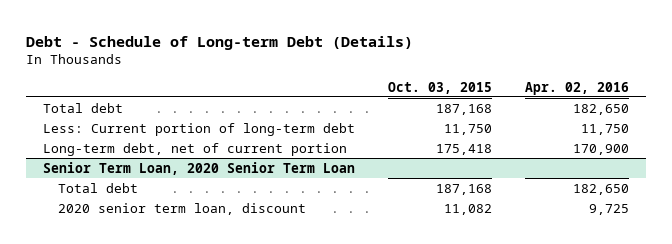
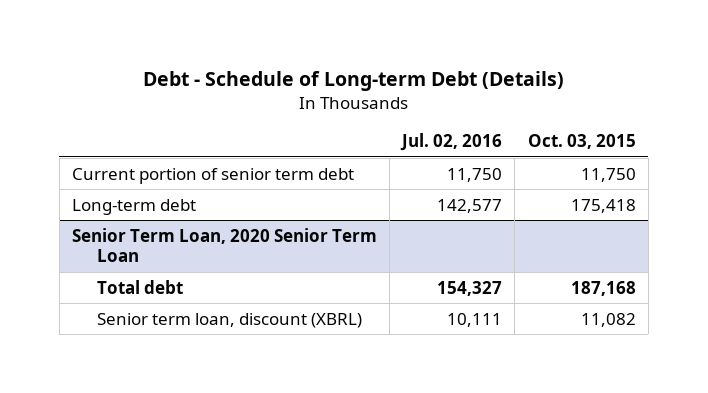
[525,81,630,95] Apr. 02, 2016 -> none
none -> [400,133,503,152] Jul. 02, 2016
[42,102,123,113] Total debt -> none
[42,122,355,136] Less: Current portion of long-term debt -> [71,167,354,184] Current portion of senior term debt
[42,142,347,156] Long-term debt, net of current portion -> [71,198,196,215] Long-term debt
[58,202,307,215] 2020 senior term loan, discount -> [96,312,362,328] Senior term loan, discount (XBRL)

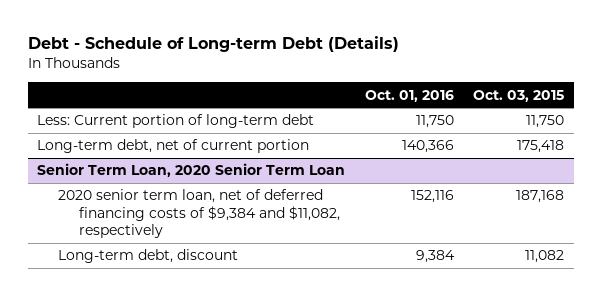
[400,133,503,152] Jul. 02, 2016 -> none
none -> [364,89,454,102] Oct. 01, 2016
[71,167,354,184] Current portion of senior term debt -> [37,114,315,129] Less: Current portion of long-term debt
[71,198,196,215] Long-term debt -> [37,139,310,154] Long-term debt, net of current portion
[96,279,183,294] Total debt -> [58,189,341,239] 2020 senior term loan, net of deferred financing costs of $9,384 and $11,082, respectively
[96,312,362,328] Senior term loan, discount (XBRL) -> [58,249,239,264] Long-term debt, discount

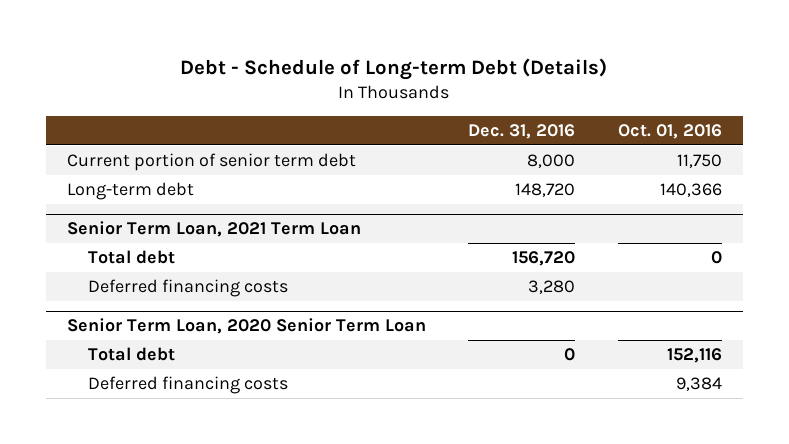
[473,89,565,102] Oct. 03, 2015 -> none
none -> [468,123,576,139] Dec. 31, 2016
[37,114,315,129] Less: Current portion of long-term debt -> [67,152,357,171] Current portion of senior term debt
[37,139,310,154] Long-term debt, net of current portion -> [67,181,195,200] Long-term debt
none -> [67,221,362,238] Senior Term Loan, 2021 Term Loan
none -> [87,249,175,264] Total debt
none -> [87,278,288,297] Deferred financing costs
[58,189,341,239] 2020 senior term loan, net of deferred financing costs of $9,384 and $11,082, respectively -> [87,346,175,361] Total debt
[58,249,239,264] Long-term debt, discount -> [87,375,288,394] Deferred financing costs

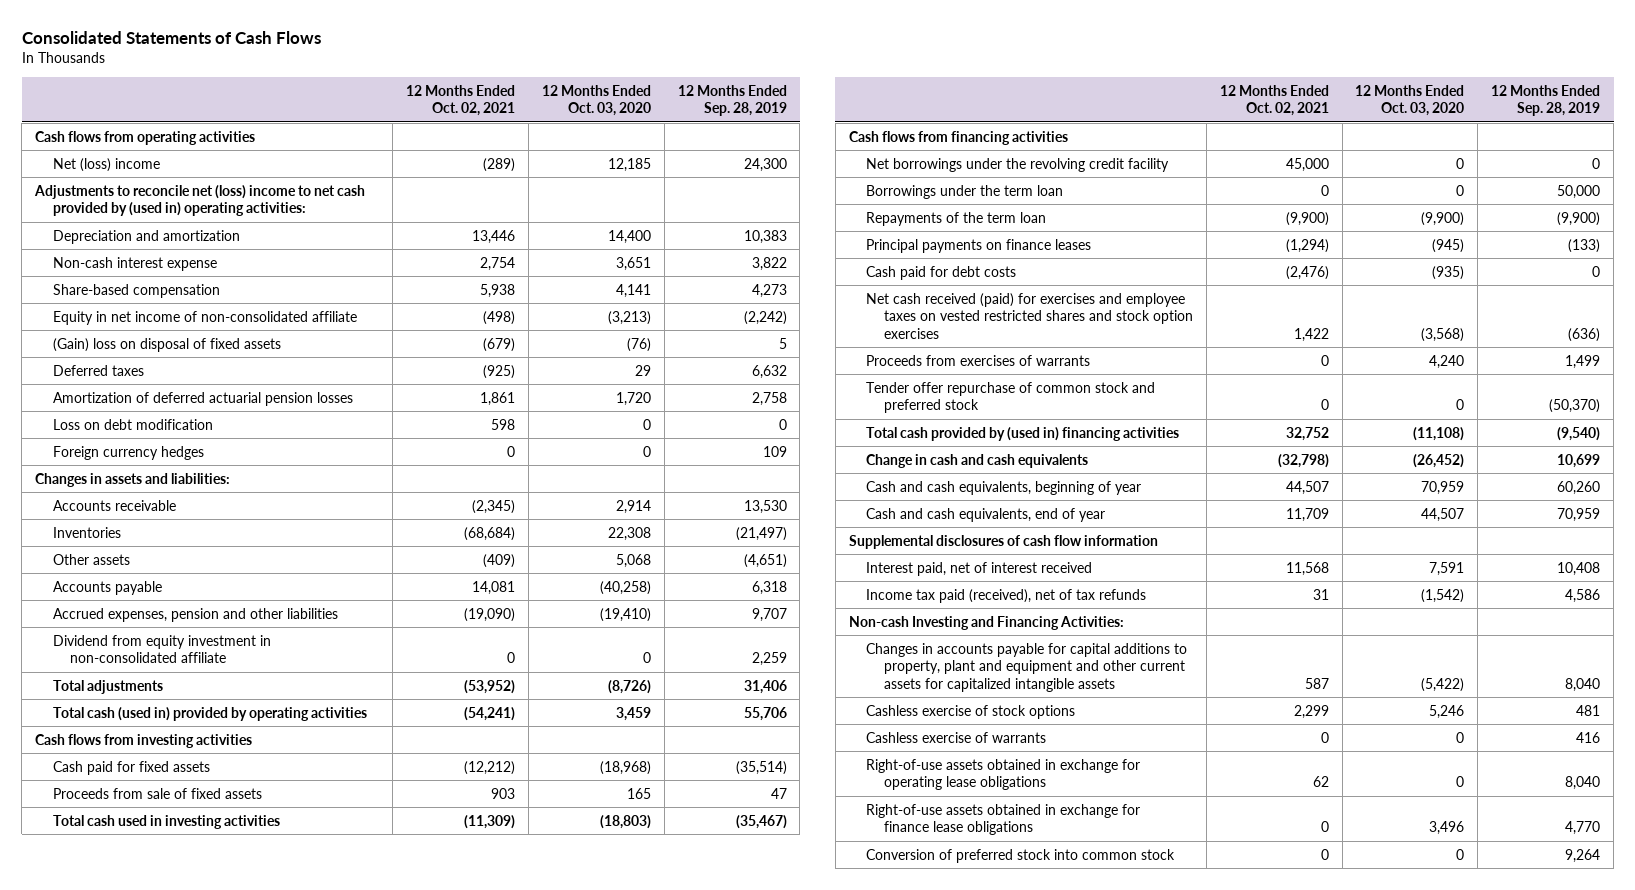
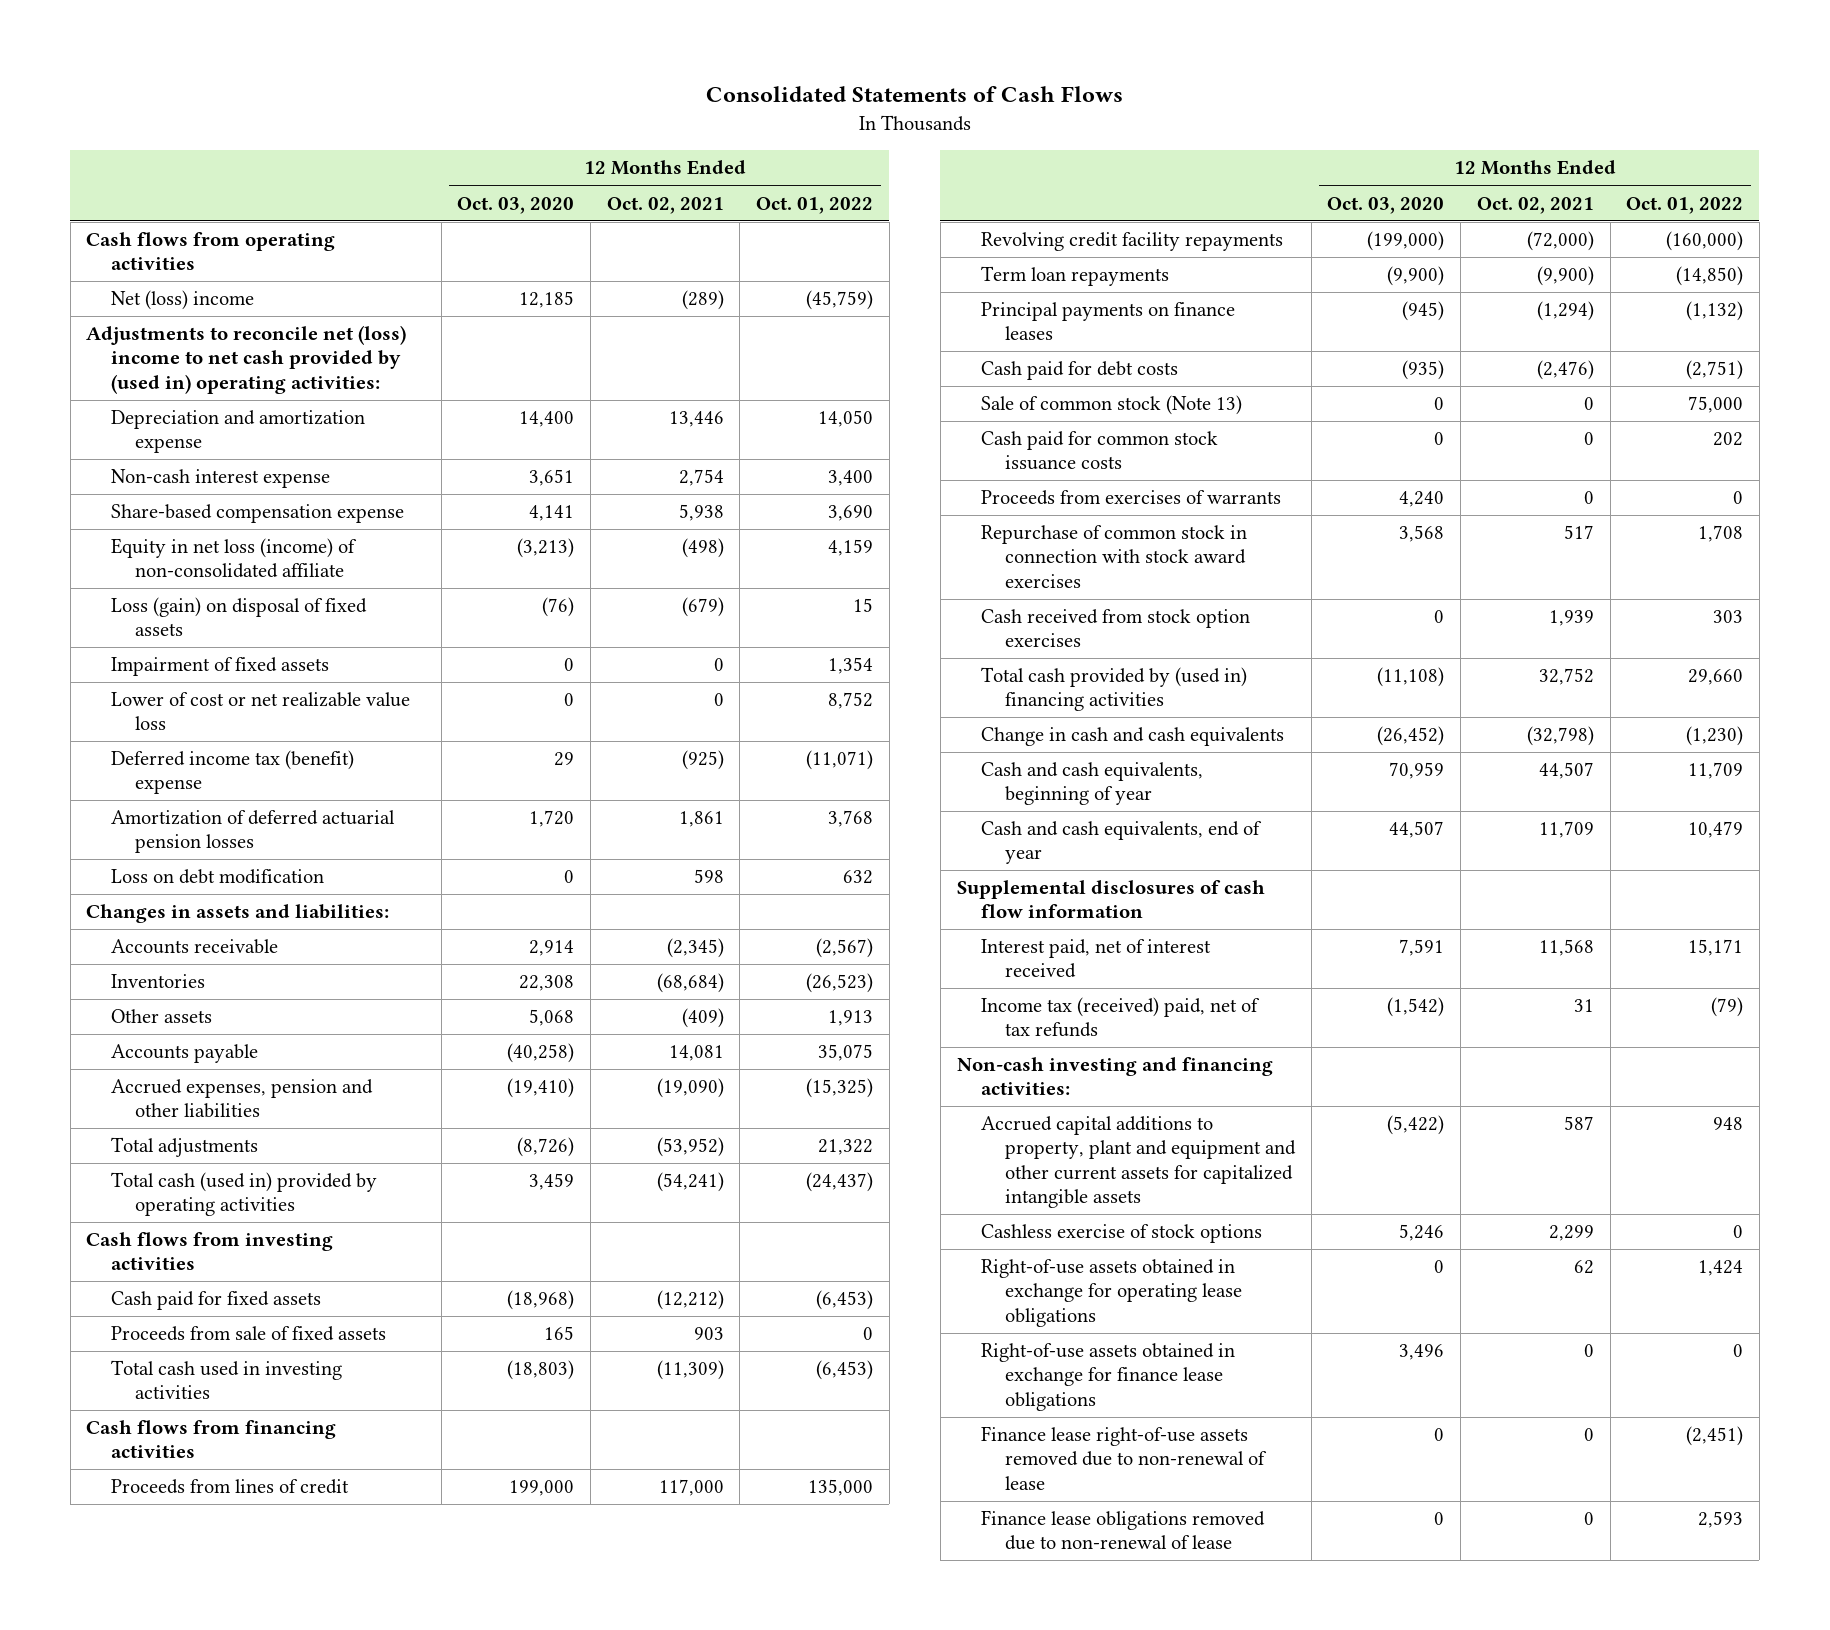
[677,84,787,117] 12 Months Ended Sep. 28, 2019 -> none
none -> [756,196,874,214] Oct. 01, 2022
[52,229,240,244] Depreciation and amortization -> [110,410,365,454] Depreciation and amortization expense
[52,283,220,298] Share-based compensation -> [110,504,404,524] Share-based compensation expense
[52,310,357,325] Equity in net income of non-consolidated affiliate -> [110,538,357,579] Equity in net loss (income) of non-consolidated affiliate
[52,337,281,352] (Gain) loss on disposal of fixed assets -> [110,597,367,637] Loss (gain) on disposal of fixed assets
none -> [110,657,329,677] Impairment of fixed assets
none -> [110,692,410,731] Lower of cost or net realizable value loss
[52,364,144,376] Deferred taxes -> [110,750,354,795] Deferred income tax (benefit) expense
[52,445,204,460] Foreign currency hedges -> none
[52,634,271,664] Dividend from equity investment in non-consolidated affiliate -> none
[866,157,1170,172] Net borrowings under the revolving credit facility -> none
[866,184,1064,199] Borrowings under the term loan -> none
none -> [110,1479,349,1495] Proceeds from lines of credit
none -> [980,232,1283,252] Revolving credit facility repayments
[866,211,1047,226] Repayments of the term loan -> [980,266,1169,287] Term loan repayments
[866,292,1193,339] Net cash received (paid) for exercises and employee taxes on vested restricted shares and stock option exercises -> none
none -> [980,395,1242,416] Sale of common stock (Note 13)
none -> [980,431,1218,471] Cash paid for common stock issuance costs
[866,381,1156,414] Tender offer repurchase of common stock and preferred stock -> none
none -> [980,525,1247,588] Repurchase of common stock in connection with stock award exercises
none -> [980,609,1250,648] Cash received from stock option exercises
[866,588,1147,603] Income tax paid (received), net of tax refunds -> [980,997,1260,1038] Income tax (received) paid, net of tax refunds
[848,615,1124,630] Non-cash Investing and Financing Activities: -> [956,1057,1273,1096] Non-cash investing and financing activities:
[866,642,1188,692] Changes in accounts payable for capital additions to property, plant and equipment and other current assets for capitalized intangible assets -> [980,1116,1297,1208] Accrued capital additions to property, plant and equipment and other current assets for capitalized intangible assets
[866,731,1047,743] Cashless exercise of warrants -> none
[866,848,1176,863] Conversion of preferred stock into common stock -> none
none -> [980,1426,1268,1490] Finance lease right-of-use assets removed due to non-renewal of lease
none -> [980,1510,1265,1551] Finance lease obligations removed due to non-renewal of lease

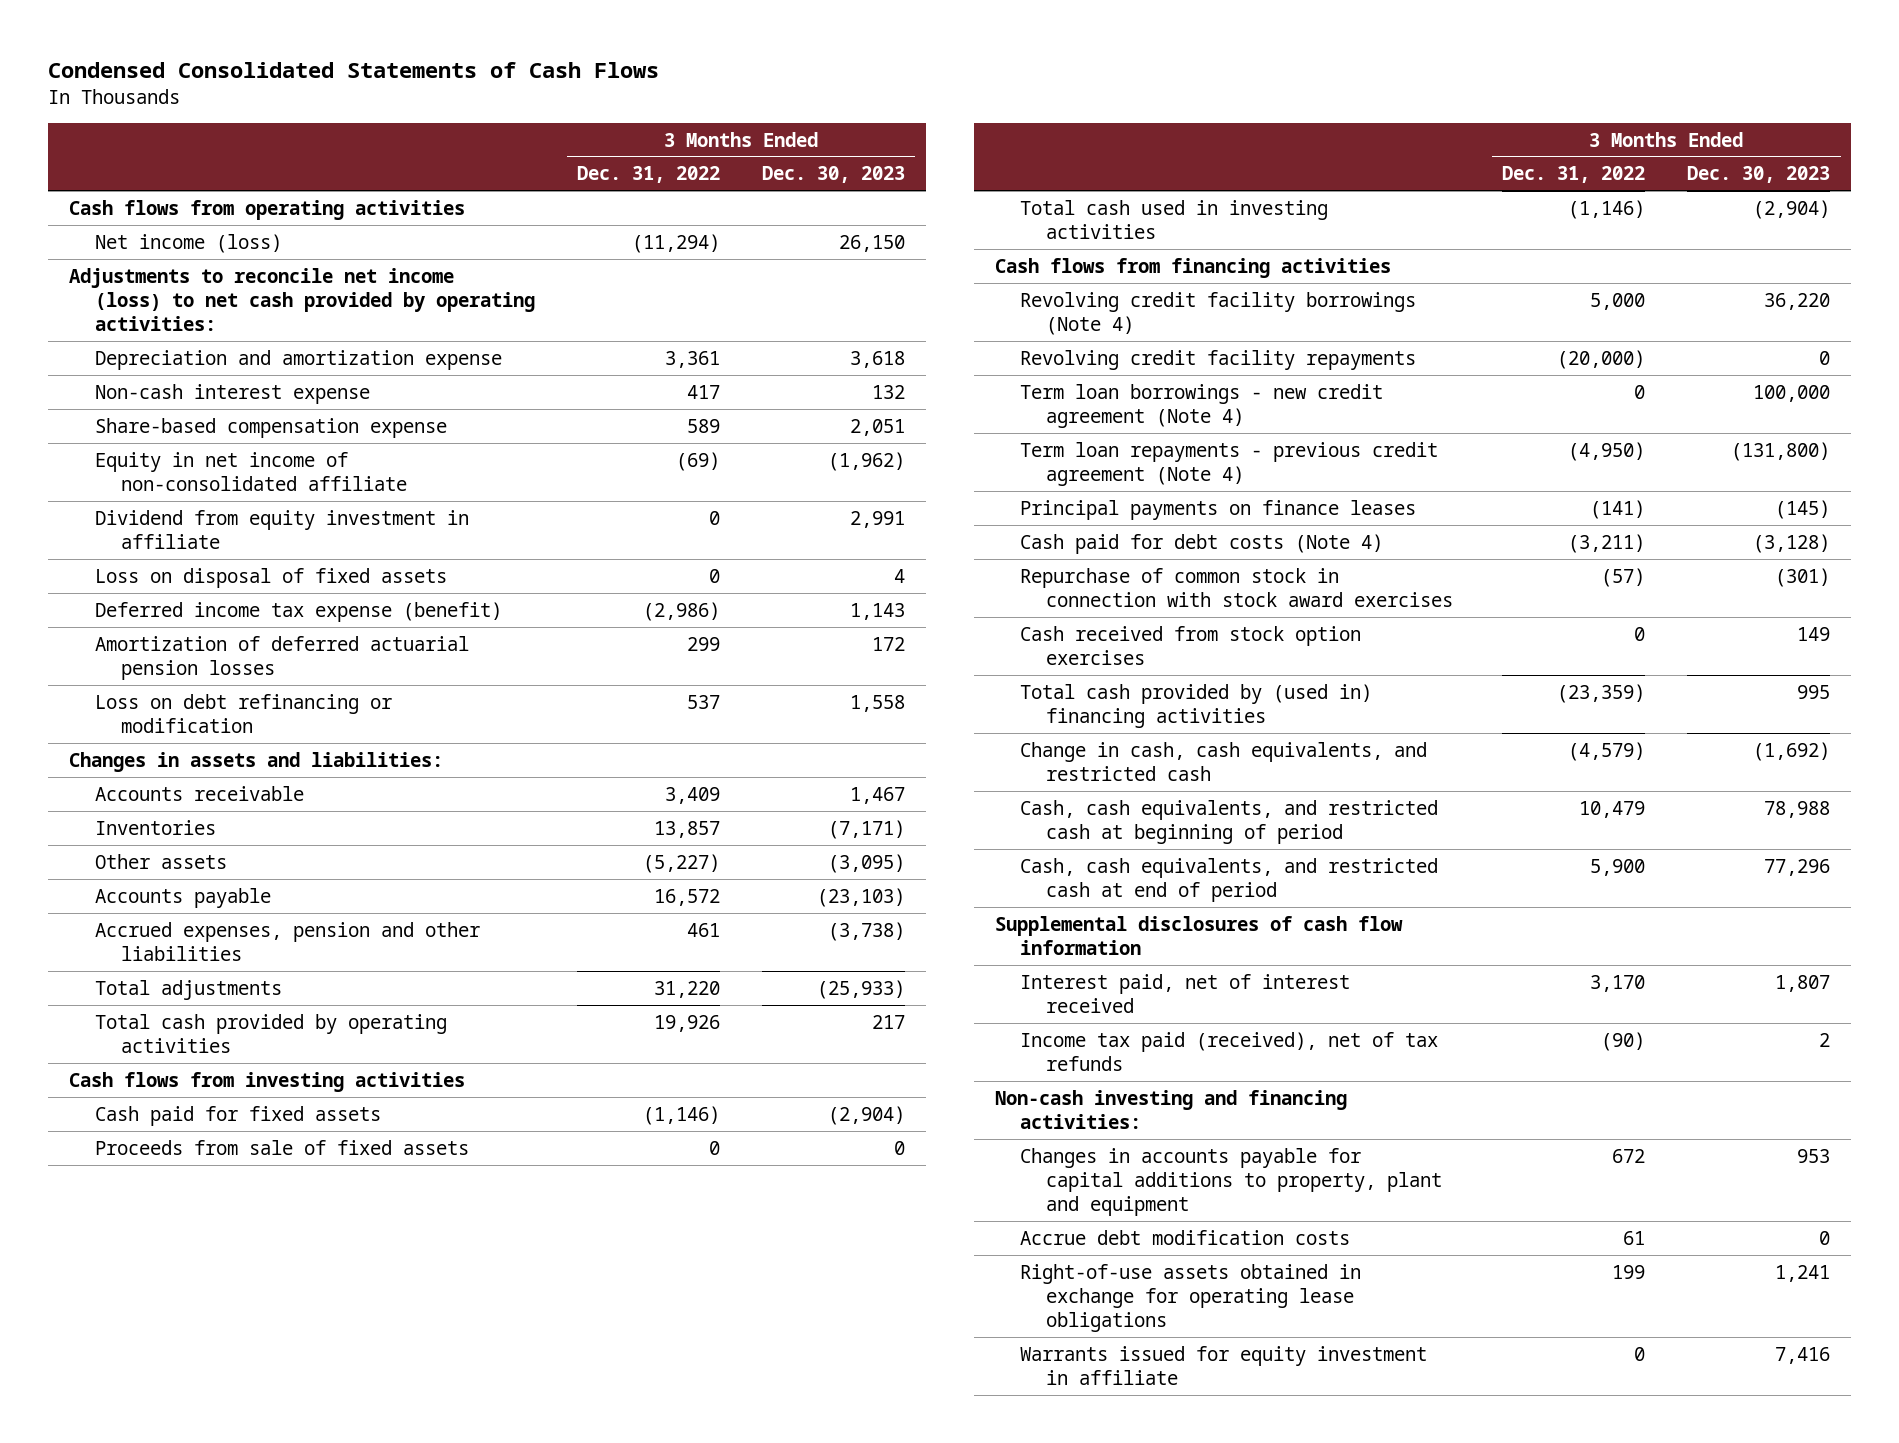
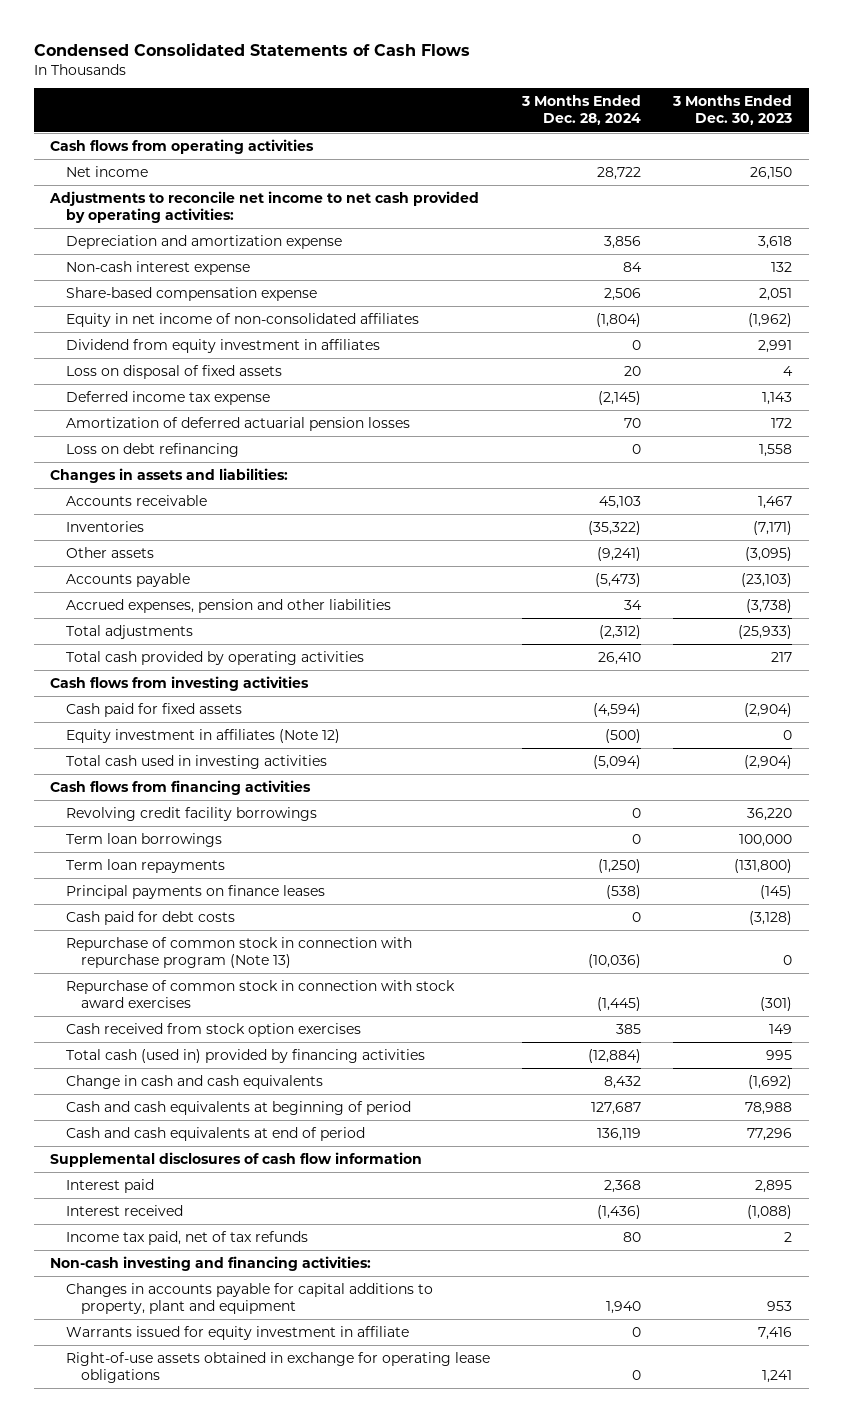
[577,166,721,184] Dec. 31, 2022 -> none
none -> [521,95,642,126] 3 Months Ended Dec. 28, 2024
[95,233,283,253] Net income (loss) -> [65,165,148,177] Net income
[69,267,536,331] Adjustments to reconcile net income (loss) to net cash provided by operating activities: -> [49,190,480,223] Adjustments to reconcile net income to net cash provided by operating activities:
[95,451,408,491] Equity in net income of non-consolidated affiliate -> [65,312,419,327] Equity in net income of non-consolidated affiliates
[95,509,470,549] Dividend from equity investment in affiliate -> [65,338,380,353] Dividend from equity investment in affiliates
[95,601,503,622] Deferred income tax expense (benefit) -> [65,390,270,405] Deferred income tax expense
[95,693,393,733] Loss on debt refinancing or modification -> [65,442,239,457] Loss on debt refinancing
[95,1139,470,1155] Proceeds from sale of fixed assets -> none
none -> [65,728,340,743] Equity investment in affiliates (Note 12)
[1020,349,1417,370] Revolving credit facility repayments -> none
[1020,291,1417,335] Revolving credit facility borrowings (Note 4) -> [65,806,317,821] Revolving credit facility borrowings
[1020,383,1384,428] Term loan borrowings - new credit agreement (Note 4) -> [65,832,222,847] Term loan borrowings
[1020,441,1439,486] Term loan repayments - previous credit agreement (Note 4) -> [65,858,225,873] Term loan repayments
[1020,533,1384,554] Cash paid for debt costs (Note 4) -> [65,910,235,925] Cash paid for debt costs
none -> [65,936,412,968] Repurchase of common stock in connection with repurchase program (Note 13)
[1020,683,1373,728] Total cash provided by (used in) financing activities -> [65,1048,425,1063] Total cash (used in) provided by financing activities
[1020,741,1428,781] Change in cash, cash equivalents, and restricted cash -> [65,1074,323,1089] Change in cash and cash equivalents
[1020,799,1439,844] Cash, cash equivalents, and restricted cash at beginning of period -> [65,1100,411,1115] Cash and cash equivalents at beginning of period
[1020,857,1439,902] Cash, cash equivalents, and restricted cash at end of period -> [65,1126,365,1141] Cash and cash equivalents at end of period
[1020,973,1351,1013] Interest paid, net of interest received -> [65,1178,154,1193] Interest paid
[1775,974,1831,992] 1,807 -> [755,1179,793,1193] 2,895
none -> [65,1204,183,1216] Interest received
[1020,1031,1439,1071] Income tax paid (received), net of tax refunds -> [65,1230,308,1245] Income tax paid, net of tax refunds
[1020,1229,1351,1245] Accrue debt modification costs -> none
[1020,1263,1362,1332] Right-of-use assets obtained in exchange for operating lease obligations -> [65,1351,490,1383] Right-of-use assets obtained in exchange for operating lease obligations

